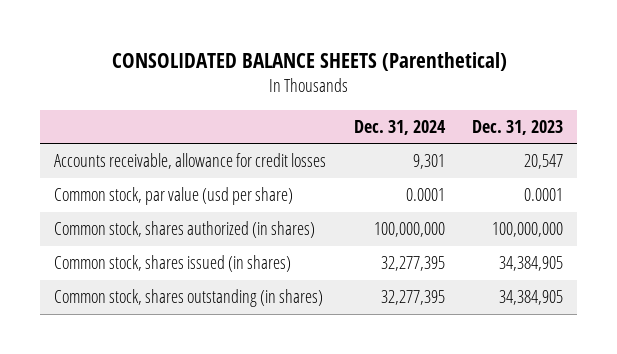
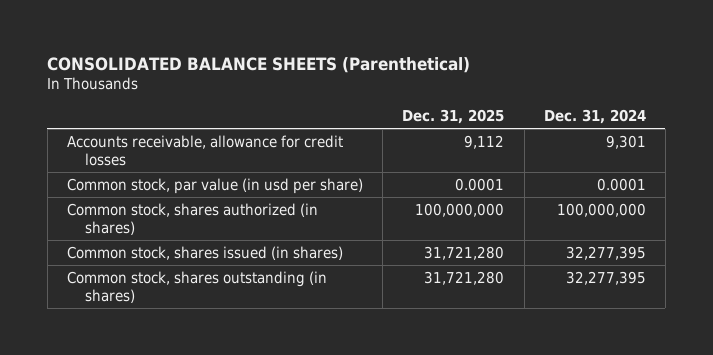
[472,119,564,135] Dec. 31, 2023 -> none
none -> [402,109,505,125] Dec. 31, 2025
[54,187,294,206] Common stock, par value (usd per share) -> [67,177,364,194] Common stock, par value (in usd per share)

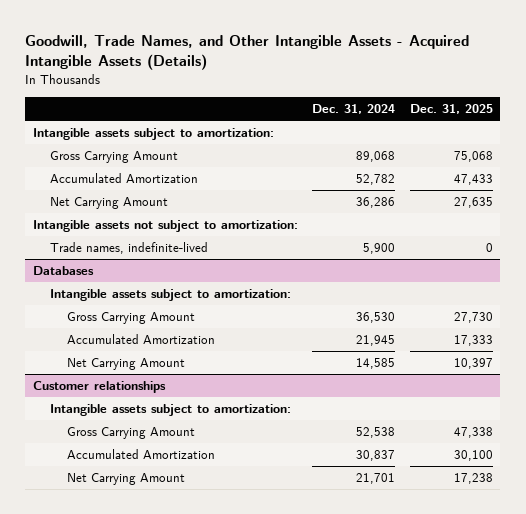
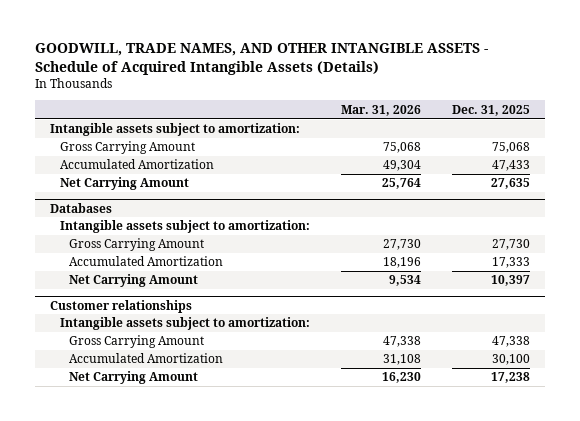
[25,34,470,71] Goodwill, Trade Names, and Other Intangible Assets - Acquired Intangible Assets (Details) -> [34,43,488,76] GOODWILL, TRADE NAMES, AND OTHER INTANGIBLE ASSETS - Schedule of Acquired Intangible Assets (Details)
[312,104,396,115] Dec. 31, 2024 -> none
none -> [340,104,421,116] Mar. 31, 2026
[32,220,298,233] Intangible assets not subject to amortization: -> none
[49,242,208,255] Trade names, indefinite-lived -> none

